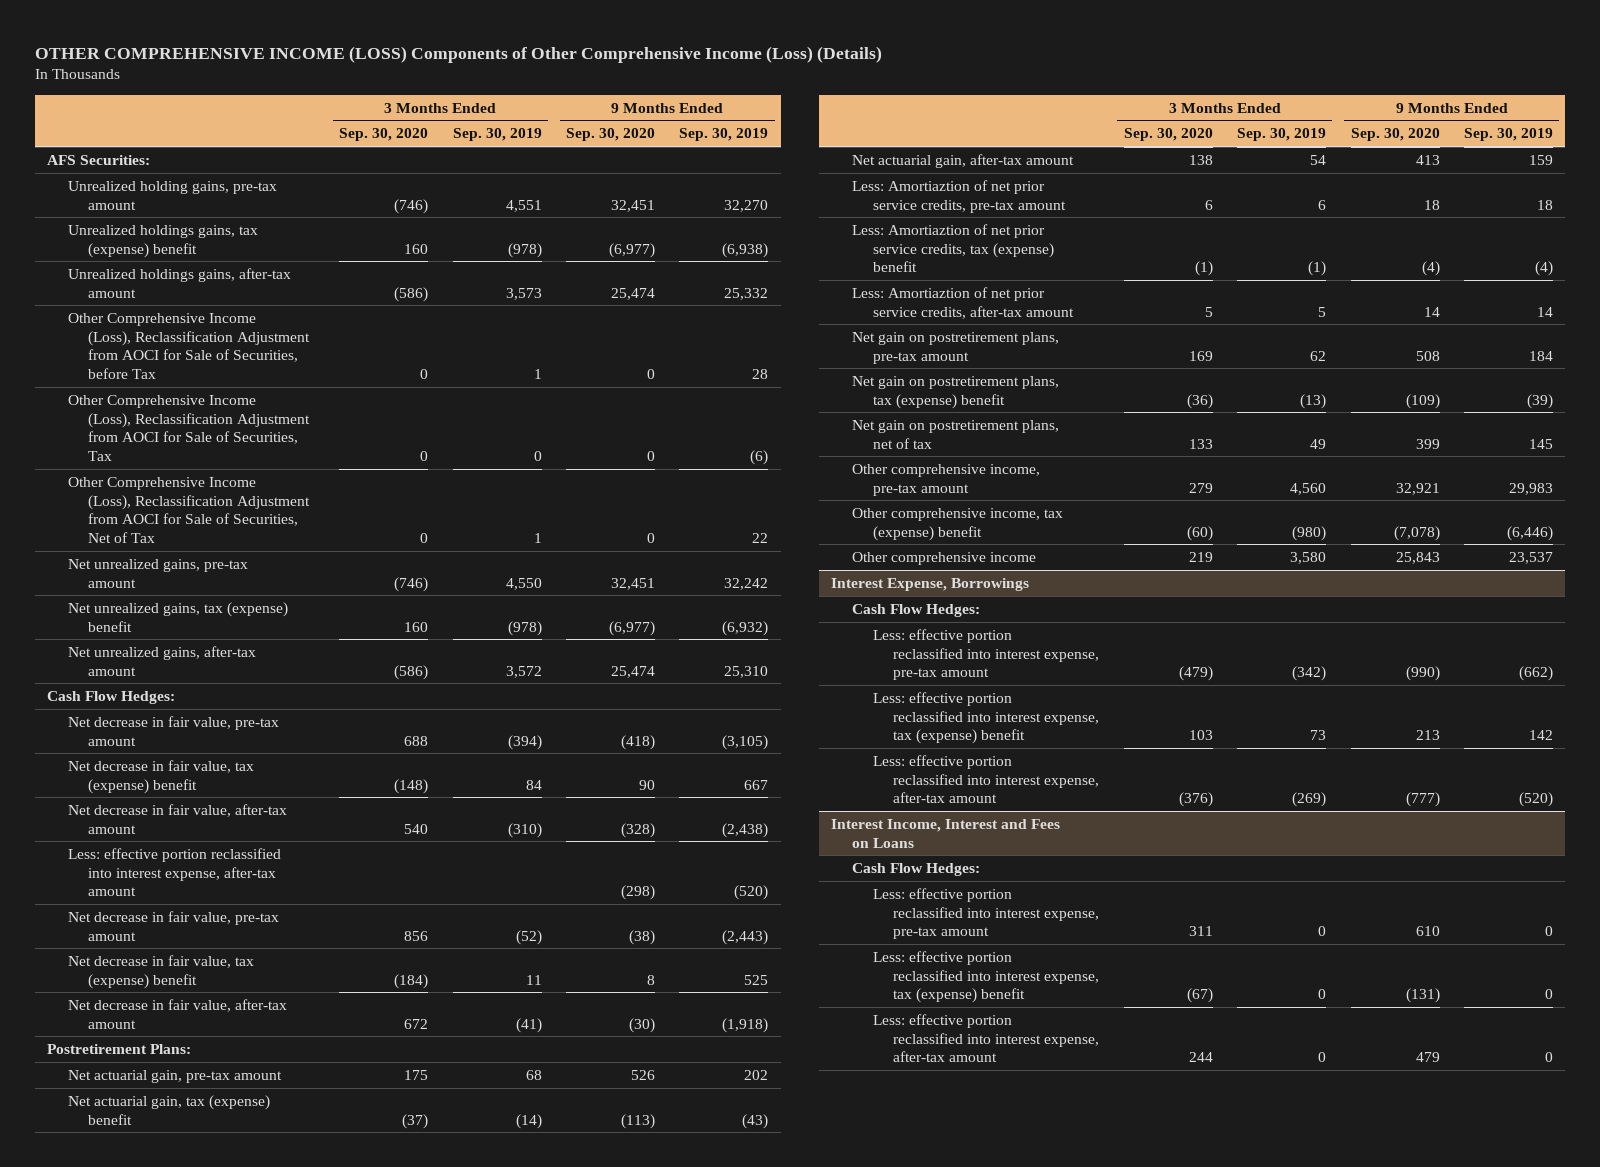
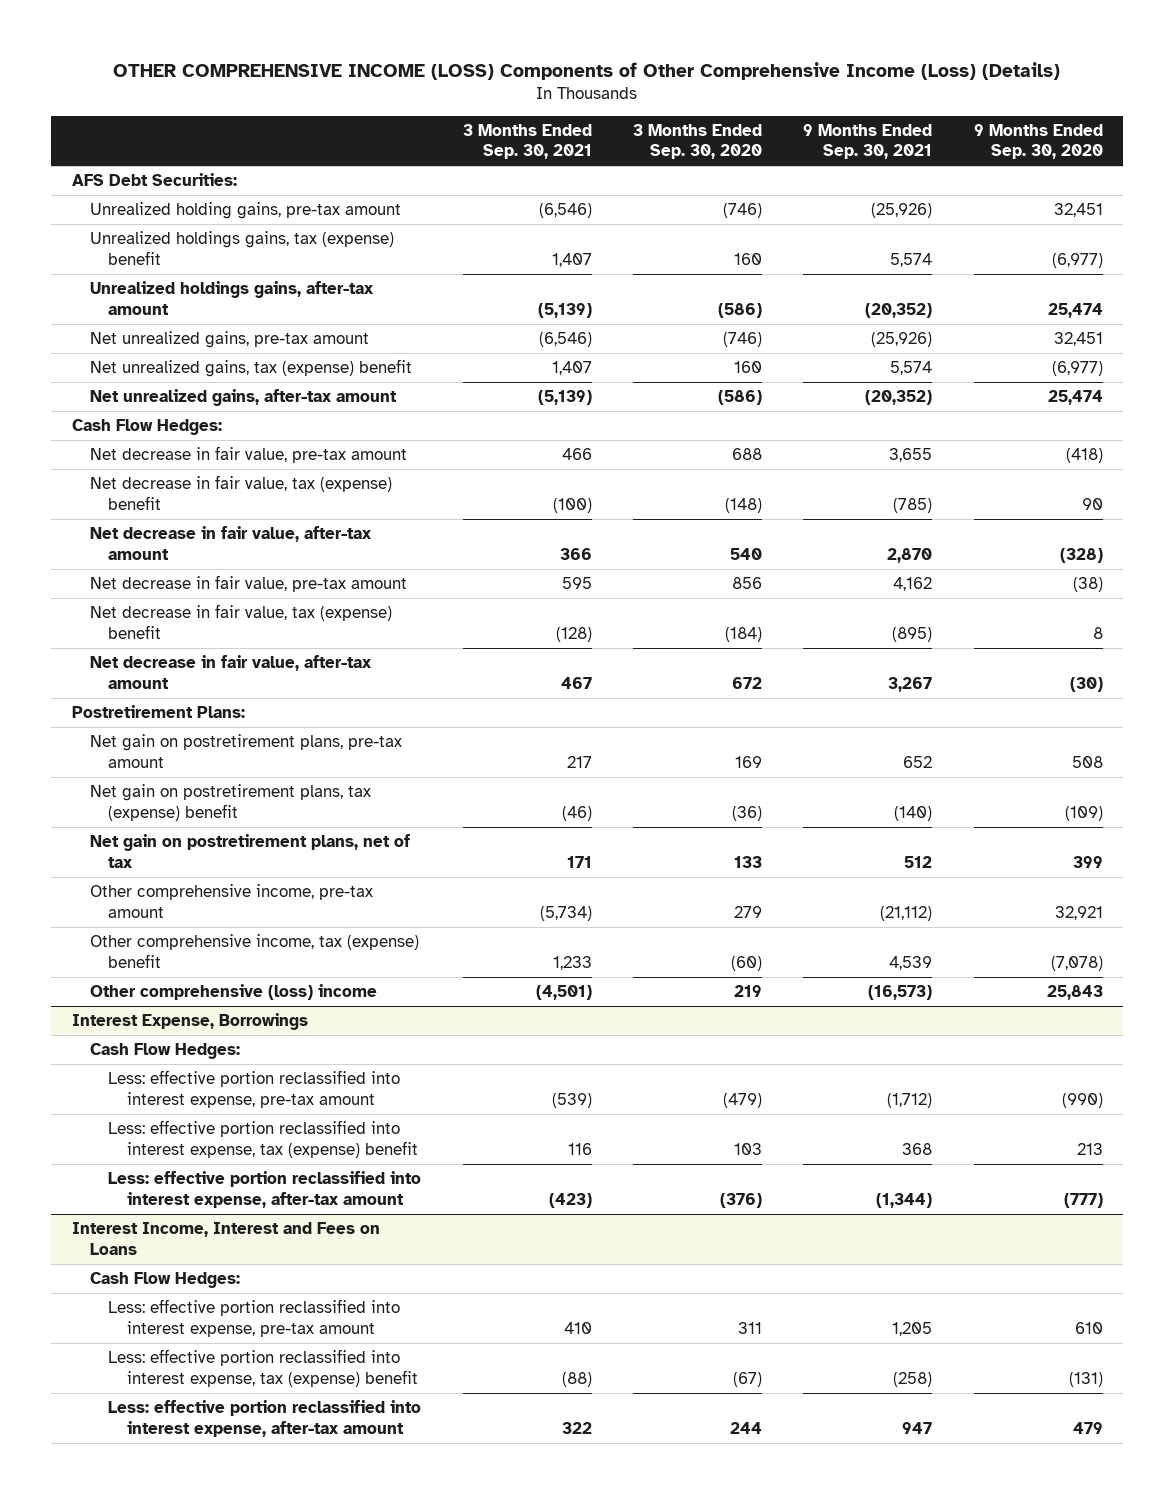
[452,128,542,142] Sep. 30, 2019 -> none
[679,128,769,142] Sep. 30, 2019 -> none
none -> [462,124,592,160] 3 Months Ended Sep. 30, 2021
none -> [803,124,933,160] 9 Months Ended Sep. 30, 2021
[46,154,150,165] AFS Securities: -> [71,173,237,187] AFS Debt Securities:
[67,312,311,379] Other Comprehensive Income (Loss), Reclassification Adjustment from AOCI for Sale of Securities, before Tax -> none
[67,394,311,461] Other Comprehensive Income (Loss), Reclassification Adjustment from AOCI for Sale of Securities, Tax -> none
[67,476,311,543] Other Comprehensive Income (Loss), Reclassification Adjustment from AOCI for Sale of Securities, Net of Tax -> none
[67,847,281,897] Less: effective portion reclassified into interest expense, after-tax amount -> none
[67,1069,282,1083] Net actuarial gain, pre-tax amount -> none
[67,1094,270,1125] Net actuarial gain, tax (expense) benefit -> none
[852,153,1075,168] Net actuarial gain, after-tax amount -> none
[852,179,1066,213] Less: Amortiaztion of net prior service credits, pre-tax amount -> none
[852,223,1054,273] Less: Amortiaztion of net prior service credits, tax (expense) benefit -> none
[852,286,1074,319] Less: Amortiaztion of net prior service credits, after-tax amount -> none
[852,551,1037,565] Other comprehensive income -> [90,984,378,1001] Other comprehensive (loss) income

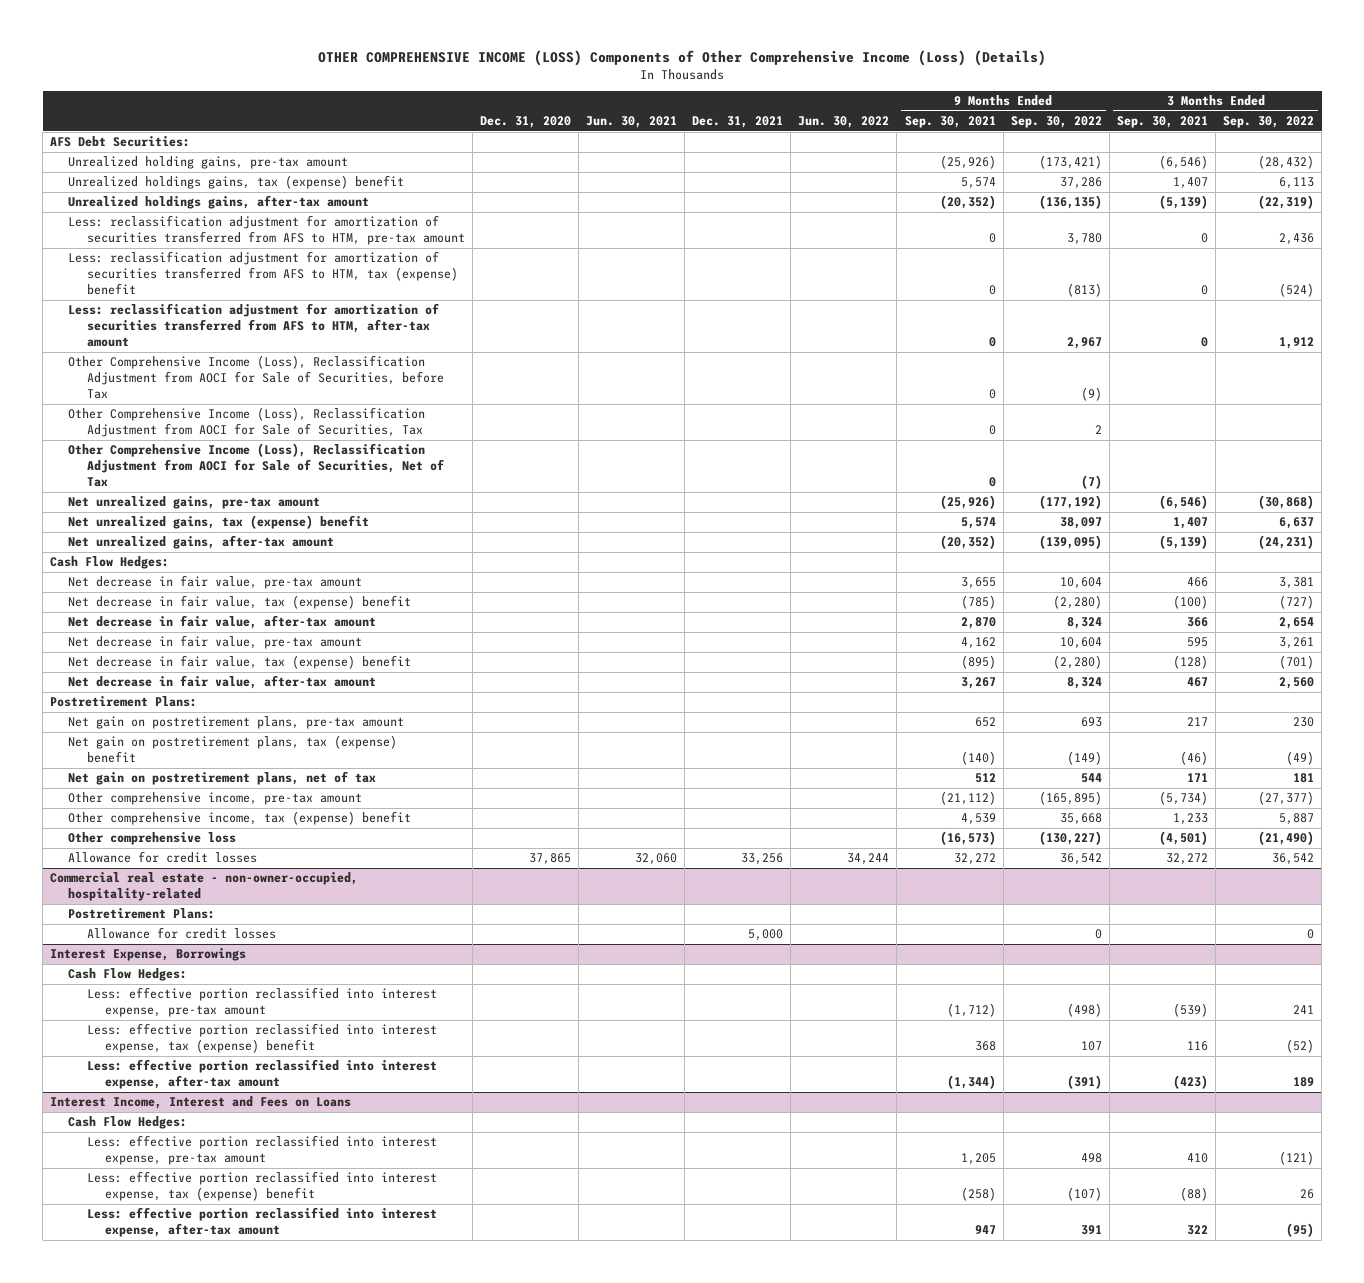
[633,124,763,160] 3 Months Ended Sep. 30, 2020 -> none
[973,124,1103,160] 9 Months Ended Sep. 30, 2020 -> none
none -> [479,116,571,129] Dec. 31, 2020
none -> [585,116,677,129] Jun. 30, 2021
none -> [692,116,784,129] Dec. 31, 2021
none -> [798,116,890,129] Jun. 30, 2022
none -> [1010,116,1102,129] Sep. 30, 2022
none -> [1223,116,1315,129] Sep. 30, 2022
none -> [68,215,465,246] Less: reclassification adjustment for amortization of securities transferred from AFS to HTM, pre-tax amount
none -> [68,251,458,296] Less: reclassification adjustment for amortization of securities transferred from AFS to HTM, tax (expense) benefit
none -> [68,303,440,348] Less: reclassification adjustment for amortization of securities transferred from AFS to HTM, after-tax amount
none -> [68,355,444,400] Other Comprehensive Income (Loss), Reclassification Adjustment from AOCI for Sale of Securities, before Tax
none -> [68,407,426,438] Other Comprehensive Income (Loss), Reclassification Adjustment from AOCI for Sale of Securities, Tax
none -> [68,443,444,488] Other Comprehensive Income (Loss), Reclassification Adjustment from AOCI for Sale of Securities, Net of Tax
[90,984,378,1001] Other comprehensive (loss) income -> [68,832,237,846] Other comprehensive loss
none -> [68,851,258,864] Allowance for credit losses
none -> [50,872,359,902] Commercial real estate - non-owner-occupied, hospitality-related
none -> [68,908,216,920] Postretirement Plans:
none -> [86,927,276,940] Allowance for credit losses

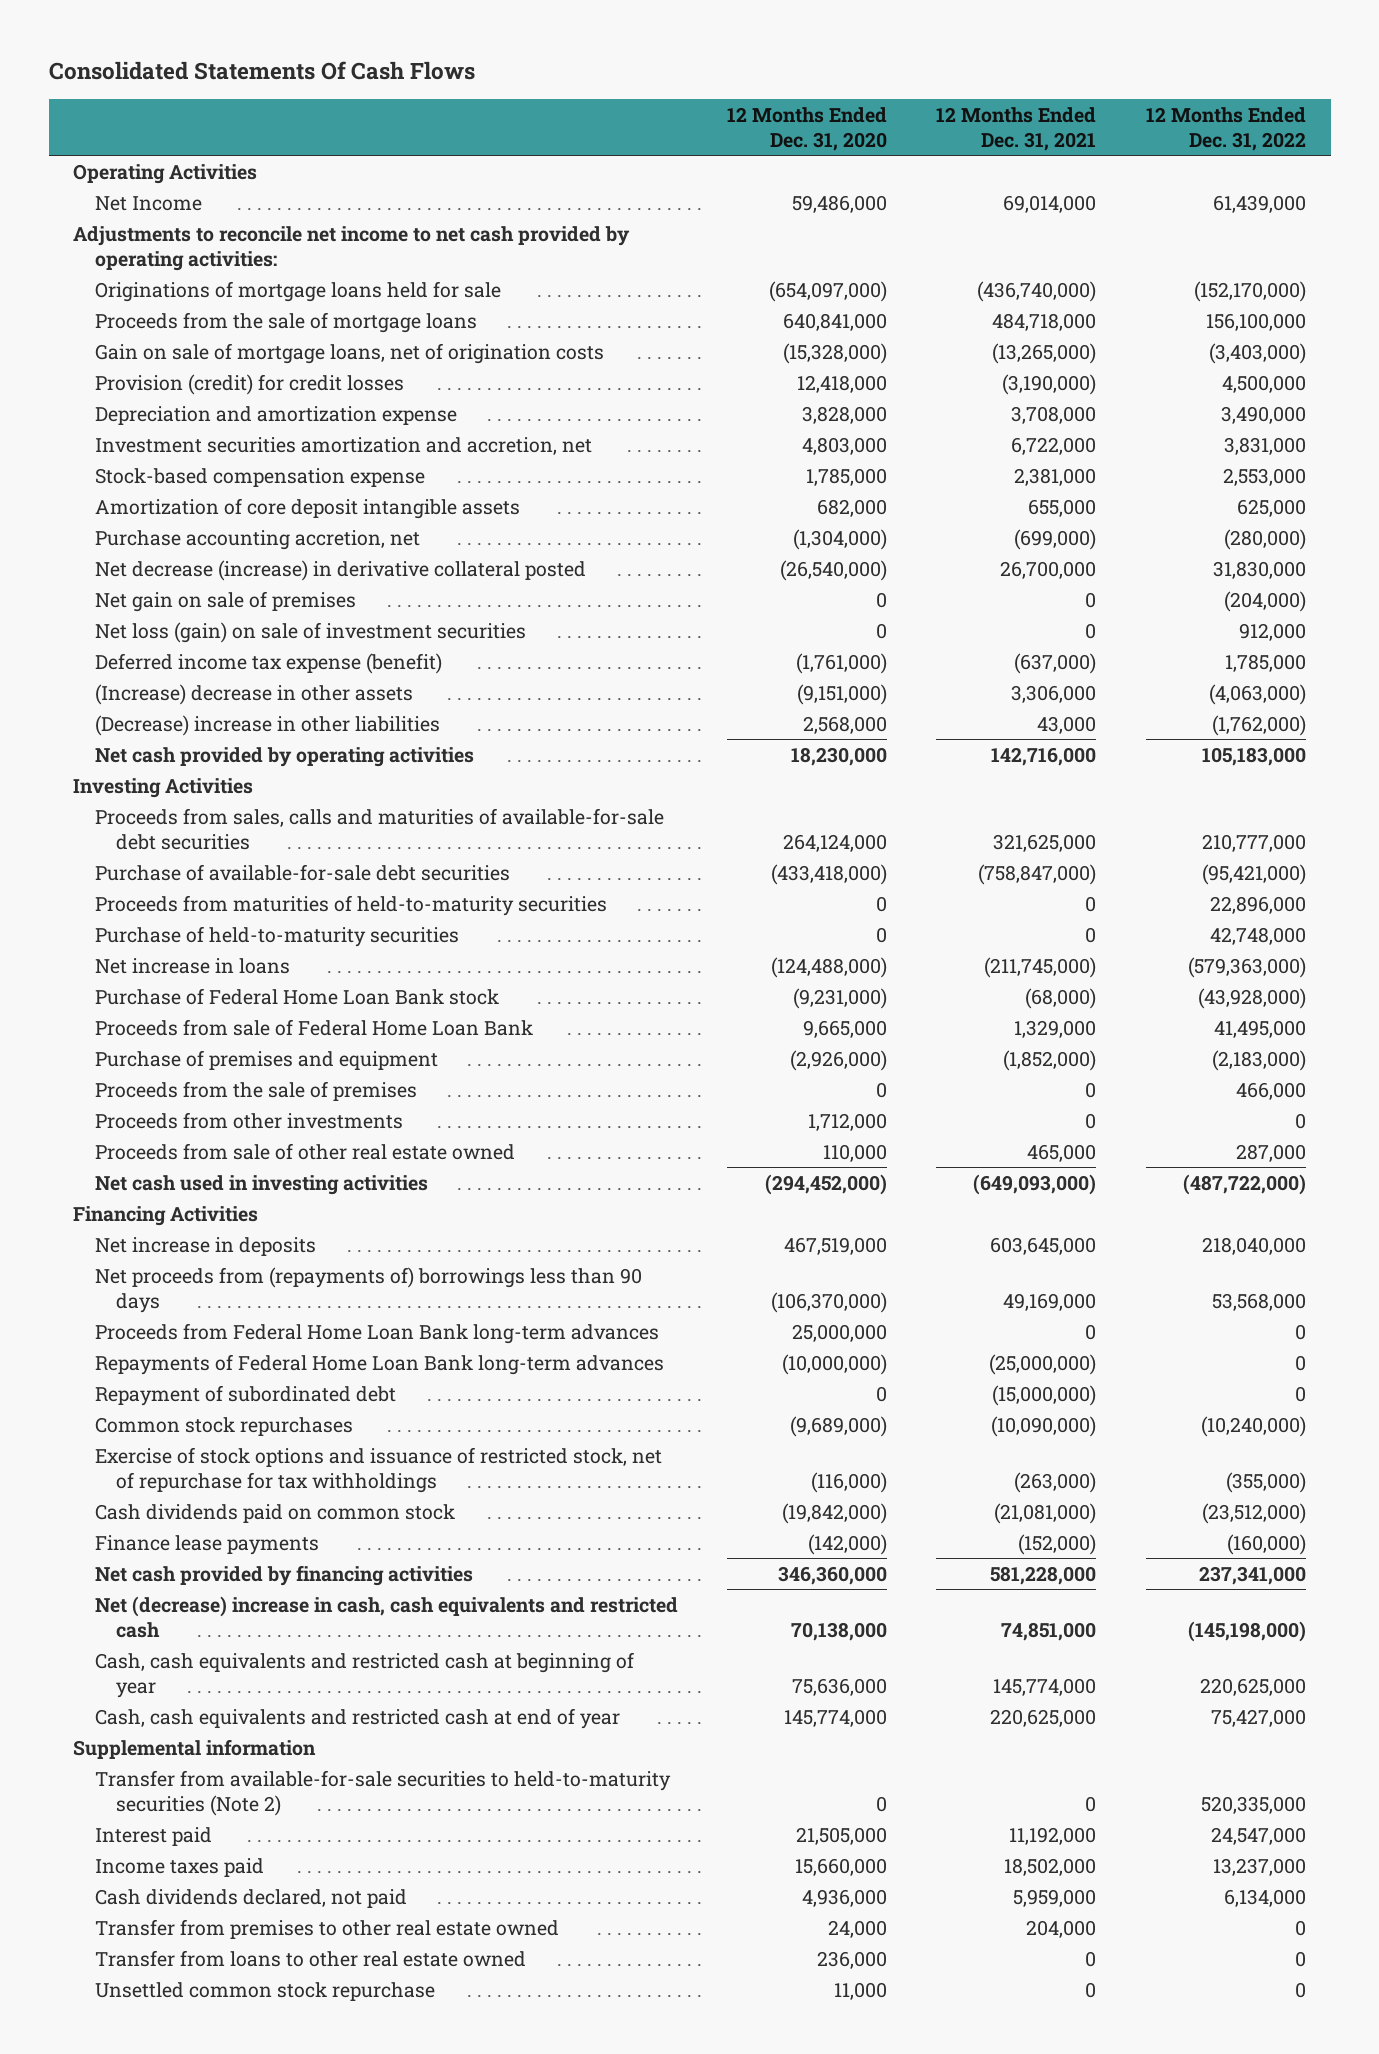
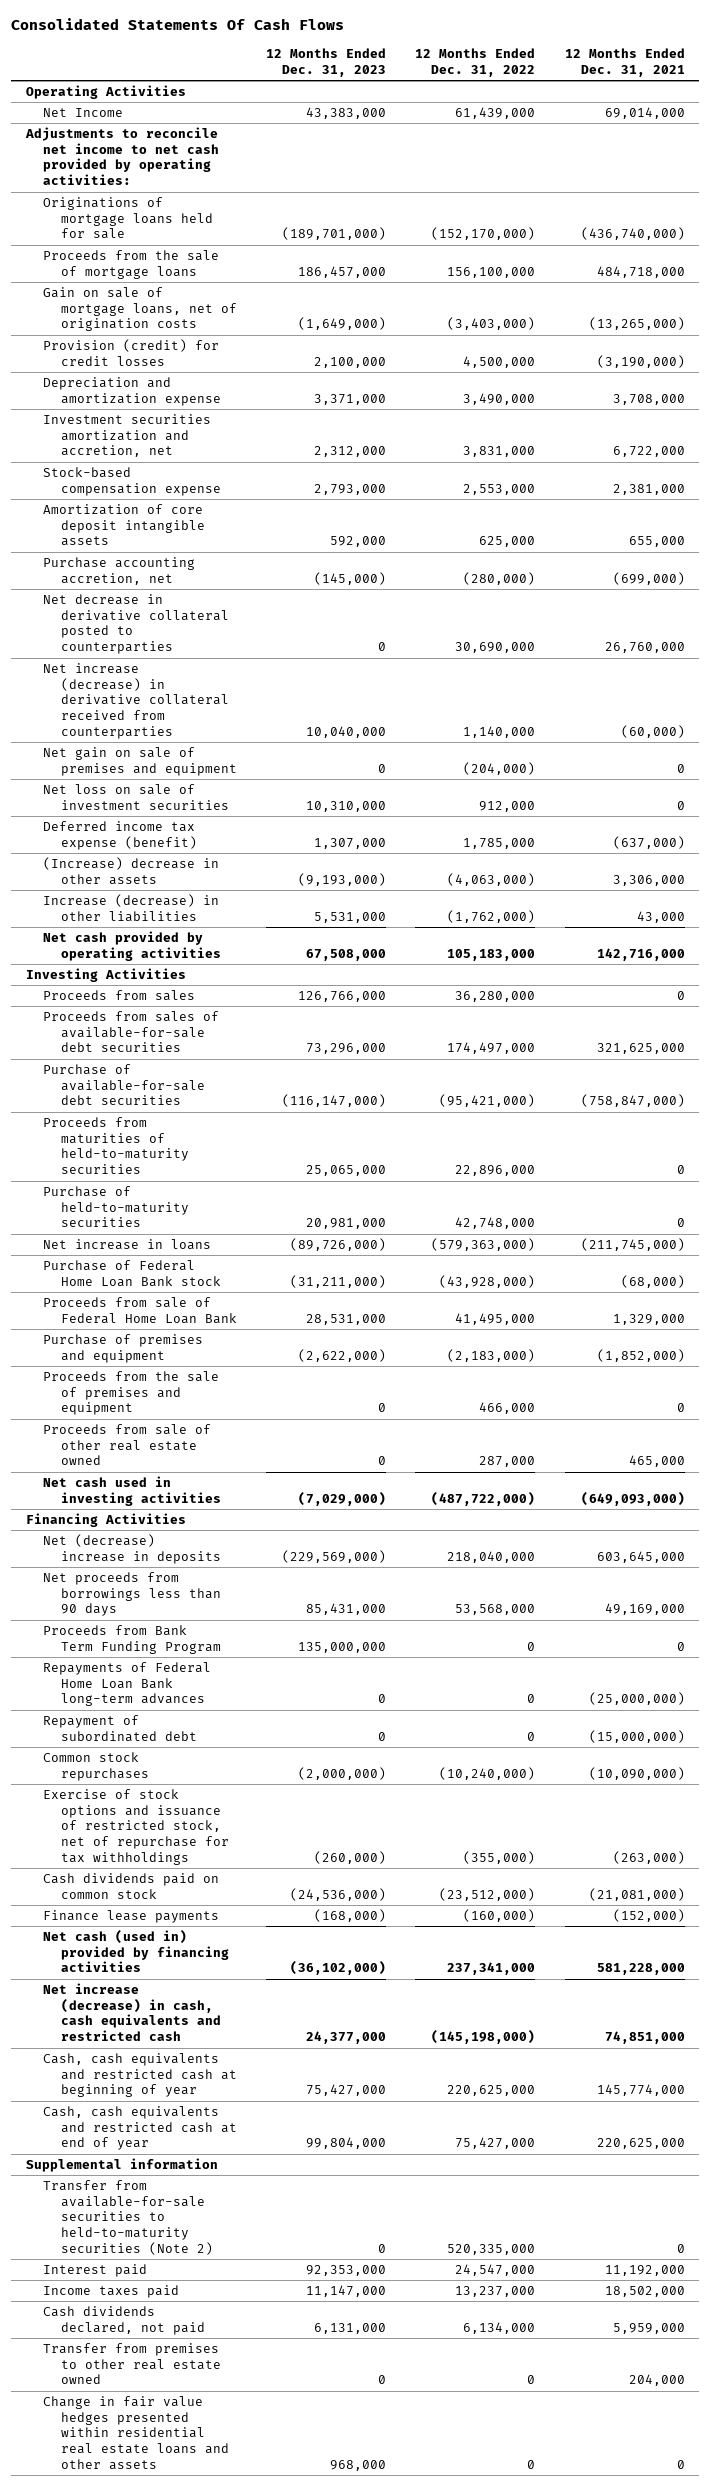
[727,106,888,151] 12 Months Ended Dec. 31, 2020 -> none
none -> [266,48,387,77] 12 Months Ended Dec. 31, 2023
[94,559,586,581] Net decrease (increase) in derivative collateral posted -> [43,594,229,655] Net decrease in derivative collateral posted to counterparties
[1000,560,1097,579] 26,700,000 -> [604,642,685,654] 26,760,000
[1212,560,1306,579] 31,830,000 -> [455,642,536,654] 30,690,000
none -> [43,663,229,739] Net increase (decrease) in derivative collateral received from counterparties
[94,590,356,612] Net gain on sale of premises -> [43,747,237,776] Net gain on sale of premises and equipment
[94,621,526,643] Net loss (gain) on sale of investment securities -> [43,784,229,810] Net loss on sale of investment securities
[94,714,440,736] (Decrease) increase in other liabilities -> [43,894,220,922] Increase (decrease) in other liabilities
none -> [43,990,196,1002] Proceeds from sales
[94,807,664,850] Proceeds from sales, calls and maturities of available-for-sale debt securities -> [43,1011,220,1053] Proceeds from sales of available-for-sale debt securities
[1201,833,1306,852] 210,777,000 -> [447,1042,536,1055] 174,497,000
[94,1111,403,1129] Proceeds from other investments -> none
[94,1080,417,1101] Proceeds from the sale of premises -> [43,1371,220,1416] Proceeds from the sale of premises and equipment
[94,1236,316,1256] Net increase in deposits -> [43,1534,221,1564] Net (decrease) increase in deposits
[94,1266,642,1313] Net proceeds from (repayments of) borrowings less than 90 days -> [43,1572,221,1617] Net proceeds from borrowings less than 90 days
[94,1322,659,1344] Proceeds from Federal Home Loan Bank long-term advances -> [43,1625,221,1654] Proceeds from Bank Term Funding Program
[94,1564,473,1586] Net cash provided by financing activities -> [43,1930,229,1973] Net cash (used in) provided by financing activities
[94,1595,678,1638] Net (decrease) increase in cash, cash equivalents and restricted cash -> [43,1983,221,2042] Net increase (decrease) in cash, cash equivalents and restricted cash
[94,1949,526,1967] Transfer from loans to other real estate owned -> none
[94,1981,435,2001] Unsettled common stock repurchase -> none
none -> [43,2396,229,2470] Change in fair value hedges presented within residential real estate loans and other assets

